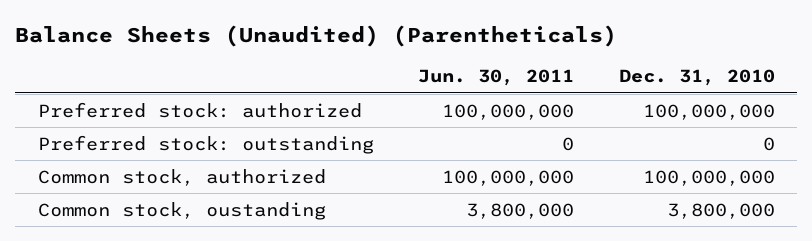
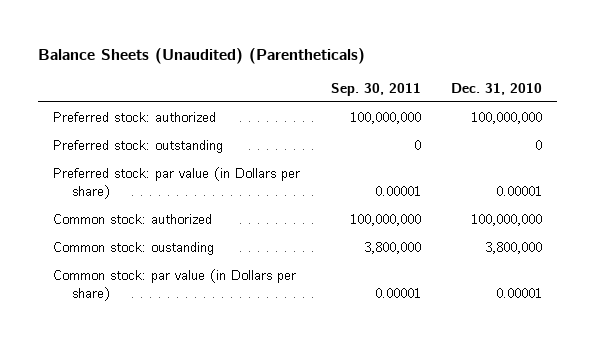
[418,69,575,87] Jun. 30, 2011 -> none
none -> [330,82,421,96] Sep. 30, 2011
none -> [53,166,301,199] Preferred stock: par value (in Dollars per share)
[37,168,326,186] Common stock, authorized -> [53,213,213,224] Common stock: authorized
[37,201,326,220] Common stock, oustanding -> [53,241,215,255] Common stock: oustanding
none -> [53,268,297,301] Common stock: par value (in Dollars per share)

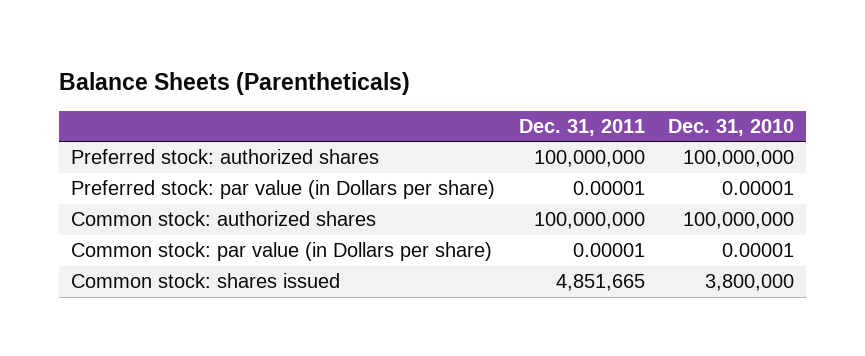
[37,47,365,64] Balance Sheets (Unaudited) (Parentheticals) -> [59,72,411,96] Balance Sheets (Parentheticals)
[330,82,421,96] Sep. 30, 2011 -> none
none -> [518,118,645,136] Dec. 31, 2011
[53,139,224,153] Preferred stock: outstanding -> none
[53,111,217,122] Preferred stock: authorized -> [70,149,379,165] Preferred stock: authorized shares
[53,241,215,255] Common stock: oustanding -> none
[53,213,213,224] Common stock: authorized -> [70,211,376,227] Common stock: authorized shares
none -> [70,273,340,289] Common stock: shares issued

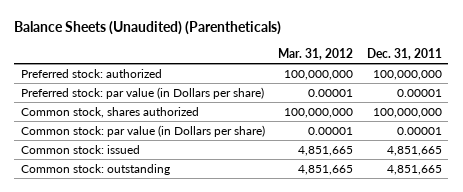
[59,72,411,96] Balance Sheets (Parentheticals) -> [14,21,282,36] Balance Sheets (Unaudited) (Parentheticals)
[668,118,795,136] Dec. 31, 2010 -> none
none -> [278,47,354,60] Mar. 31, 2012
[70,149,379,165] Preferred stock: authorized shares -> [20,68,162,78] Preferred stock: authorized
[70,211,376,227] Common stock: authorized shares -> [20,106,199,118] Common stock, shares authorized
[70,273,340,289] Common stock: shares issued -> [20,144,140,154] Common stock: issued
none -> [20,163,170,175] Common stock: outstanding

